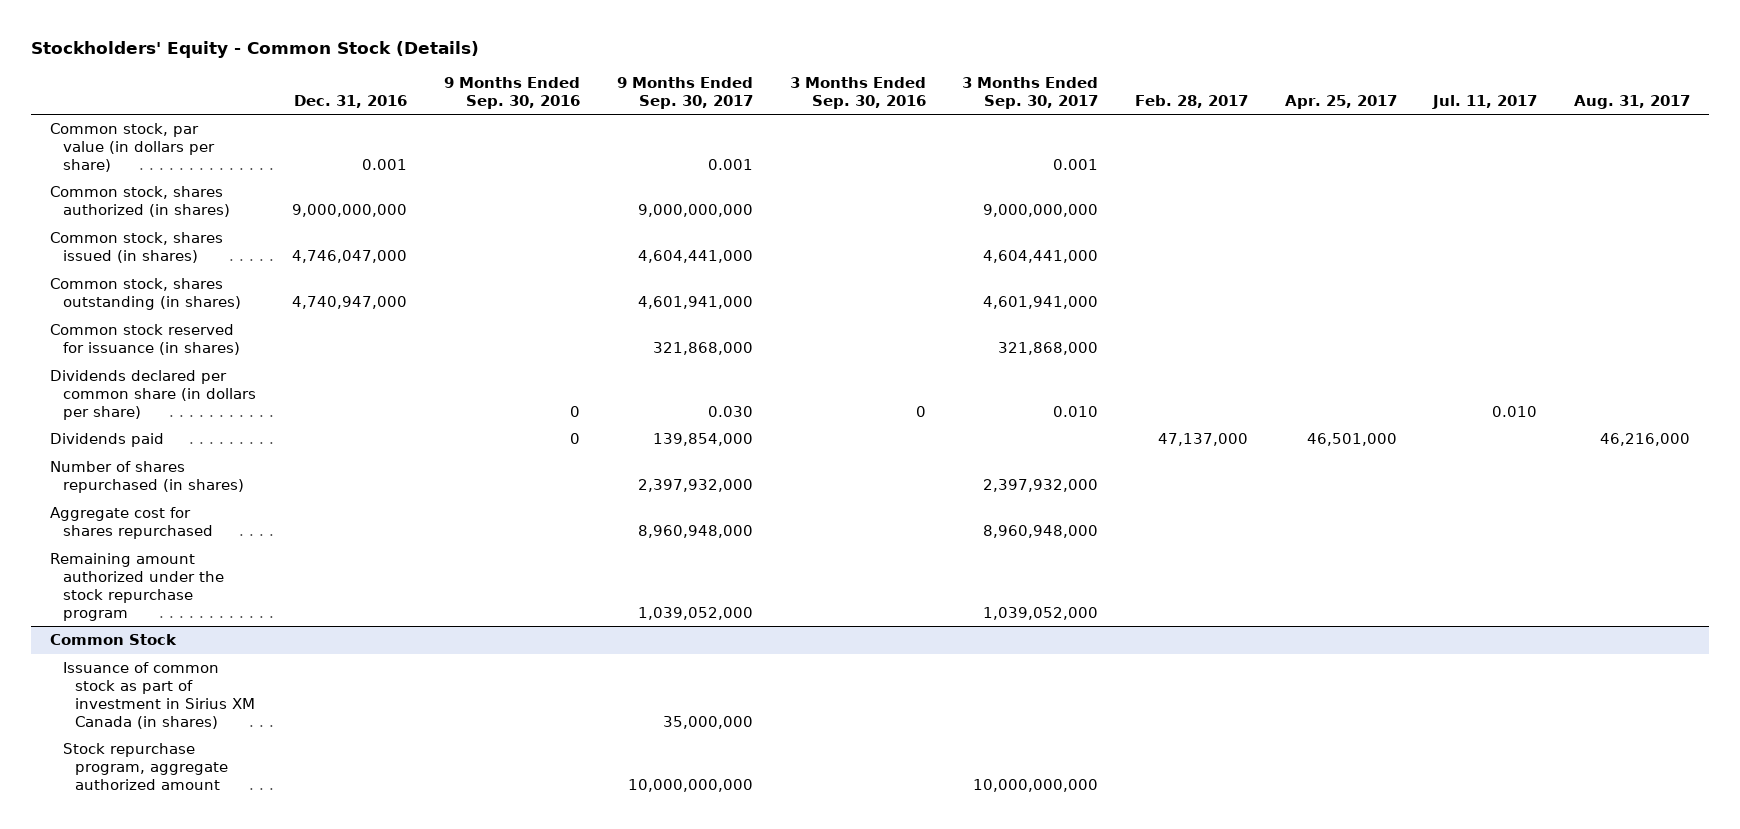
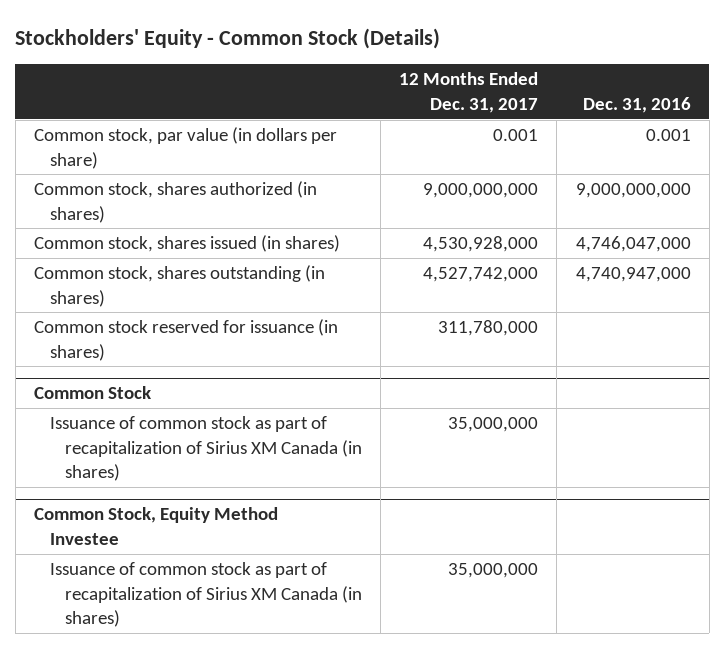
[444,76,581,109] 9 Months Ended Sep. 30, 2016 -> none
[616,76,753,109] 9 Months Ended Sep. 30, 2017 -> none
[789,76,926,109] 3 Months Ended Sep. 30, 2016 -> none
[962,76,1099,109] 3 Months Ended Sep. 30, 2017 -> none
[1134,94,1248,108] Feb. 28, 2017 -> none
[1284,94,1397,109] Apr. 25, 2017 -> none
[1432,94,1538,109] Jul. 11, 2017 -> none
[1574,94,1691,109] Aug. 31, 2017 -> none
none -> [399,72,539,114] 12 Months Ended Dec. 31, 2017
[49,370,256,420] Dividends declared per common share (in dollars per share) -> none
[49,433,164,448] Dividends paid -> none
[49,461,244,494] Number of shares repurchased (in shares) -> none
[49,507,213,540] Aggregate cost for shares repurchased -> none
[49,553,224,621] Remaining amount authorized under the stock repurchase program -> none
[62,743,229,790] Stock repurchase program, aggregate authorized amount -> none
[62,662,256,729] Issuance of common stock as part of investment in Sirius XM Canada (in shares) -> [49,416,363,482] Issuance of common stock as part of recapitalization of Sirius XM Canada (in shares)
none -> [33,507,278,546] Common Stock, Equity Method Investee
none -> [49,562,363,628] Issuance of common stock as part of recapitalization of Sirius XM Canada (in shares)

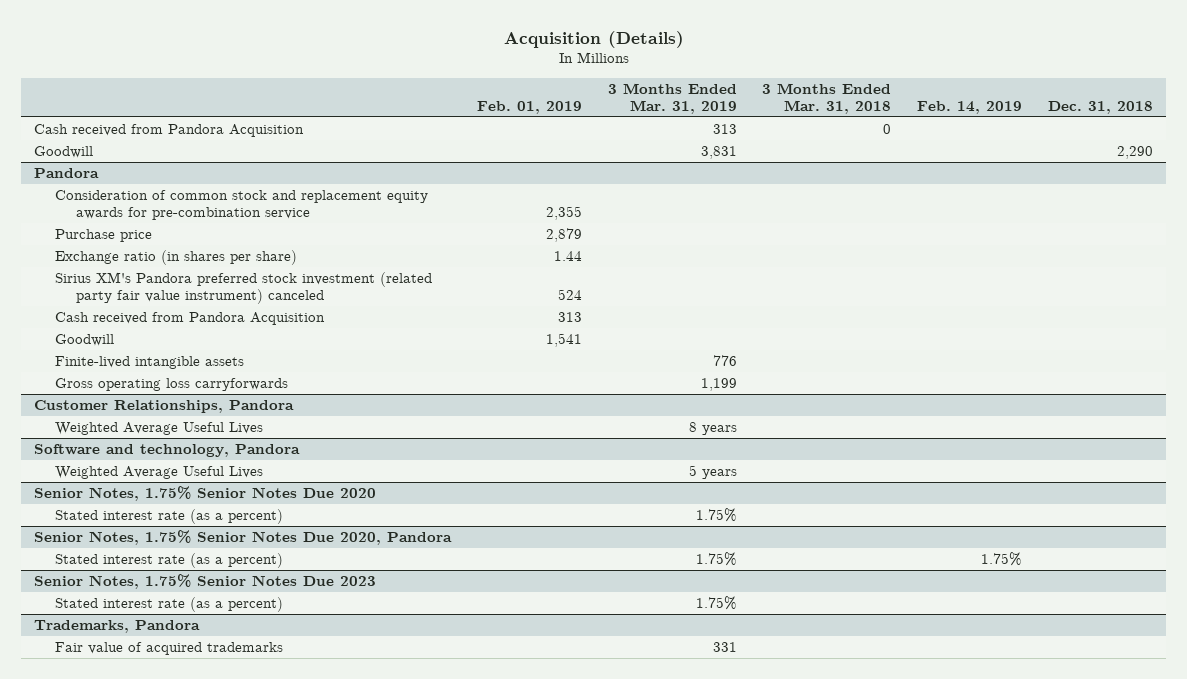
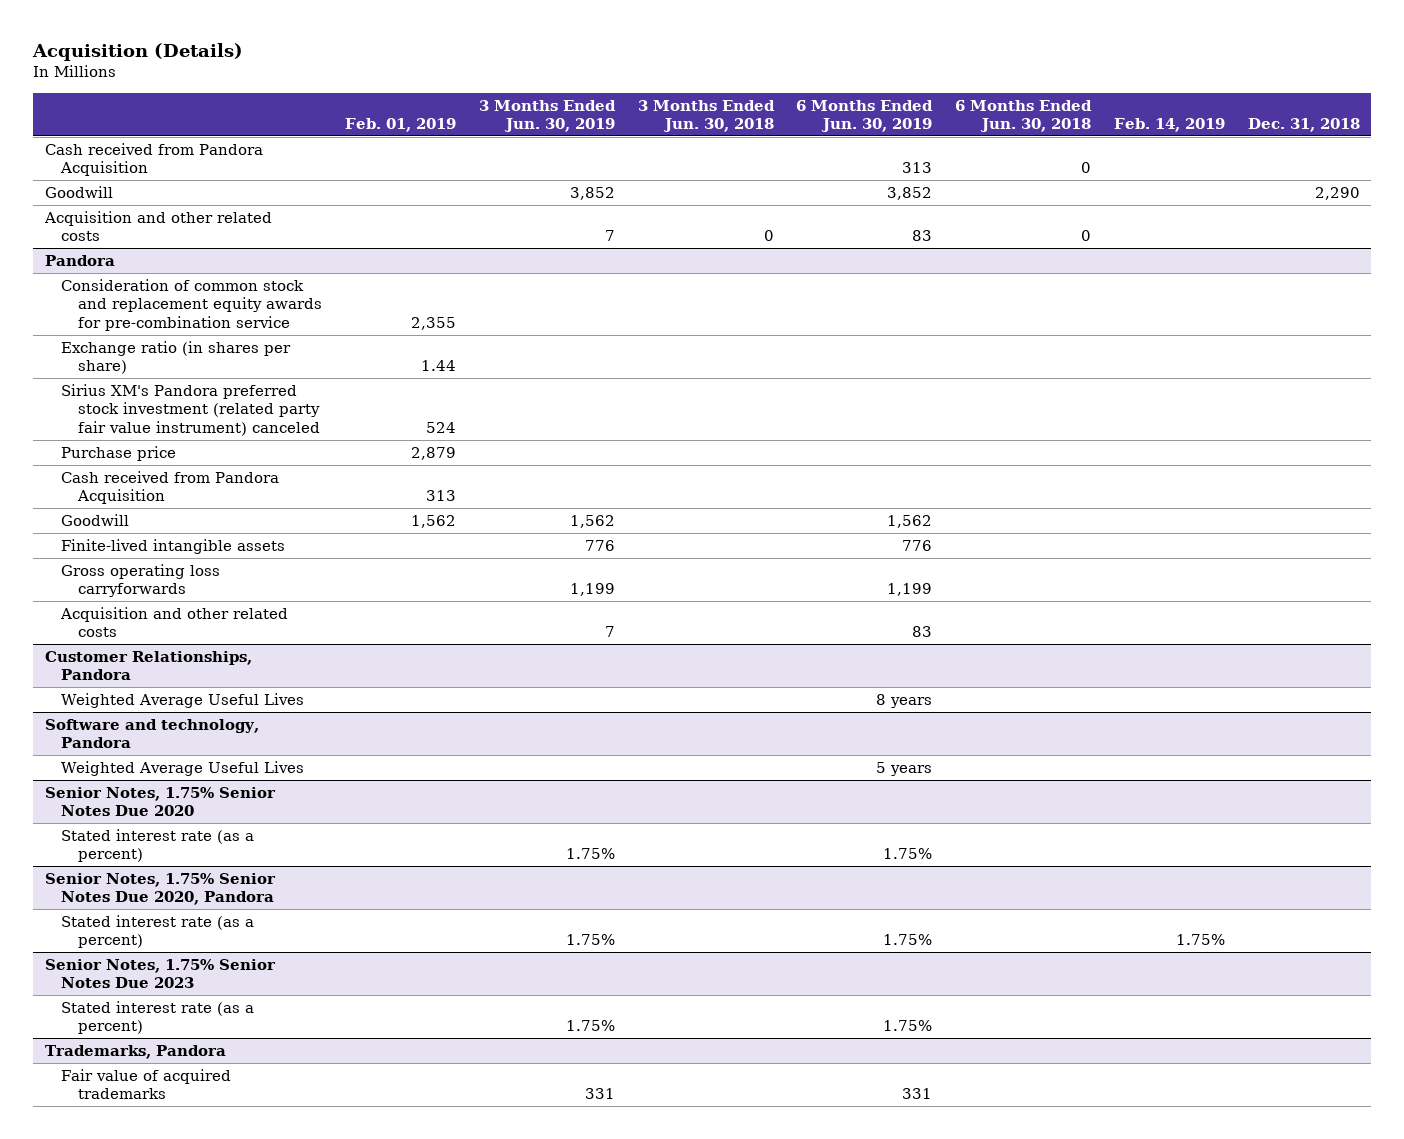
[607,82,737,115] 3 Months Ended Mar. 31, 2019 -> none
[762,82,892,115] 3 Months Ended Mar. 31, 2018 -> none
none -> [478,99,616,132] 3 Months Ended Jun. 30, 2019
none -> [637,99,775,132] 3 Months Ended Jun. 30, 2018
none -> [796,99,934,132] 6 Months Ended Jun. 30, 2019
none -> [955,99,1093,132] 6 Months Ended Jun. 30, 2018
none -> [43,211,272,242] Acquisition and other related costs
[54,228,152,242] Purchase price -> [61,446,177,462] Purchase price
[545,332,582,347] 1,541 -> [411,515,457,529] 1,562
none -> [60,607,289,638] Acquisition and other related costs

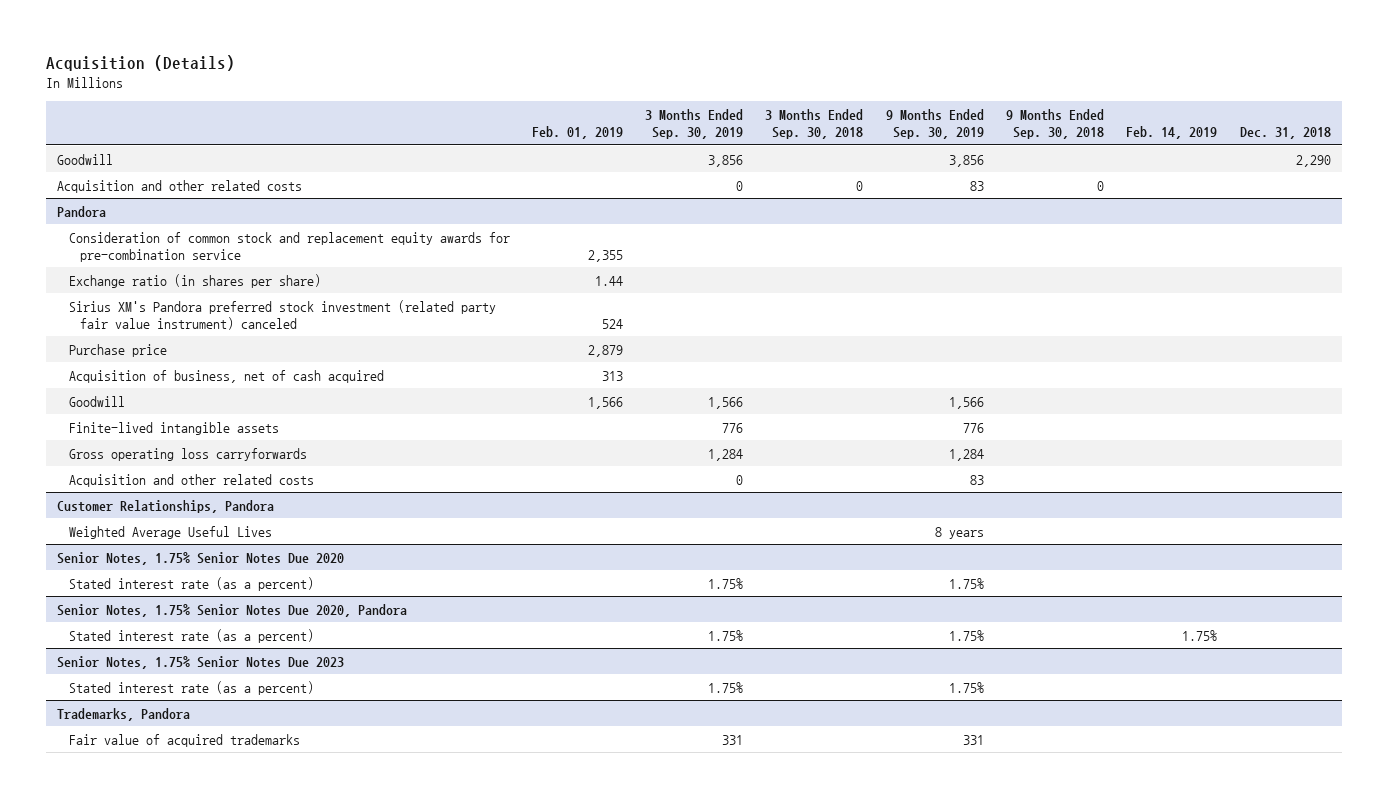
[478,99,616,132] 3 Months Ended Jun. 30, 2019 -> none
[637,99,775,132] 3 Months Ended Jun. 30, 2018 -> none
[796,99,934,132] 6 Months Ended Jun. 30, 2019 -> none
[955,99,1093,132] 6 Months Ended Jun. 30, 2018 -> none
none -> [645,109,744,140] 3 Months Ended Sep. 30, 2019
none -> [765,109,864,140] 3 Months Ended Sep. 30, 2018
none -> [885,109,984,140] 9 Months Ended Sep. 30, 2019
none -> [1006,109,1105,140] 9 Months Ended Sep. 30, 2018
[44,143,263,177] Cash received from Pandora Acquisition -> none
[61,471,280,505] Cash received from Pandora Acquisition -> [68,369,384,383] Acquisition of business, net of cash acquired
[411,515,457,529] 1,562 -> [587,396,623,409] 1,566
[44,719,259,749] Software and technology, Pandora -> none
[61,761,305,777] Weighted Average Useful Lives -> none

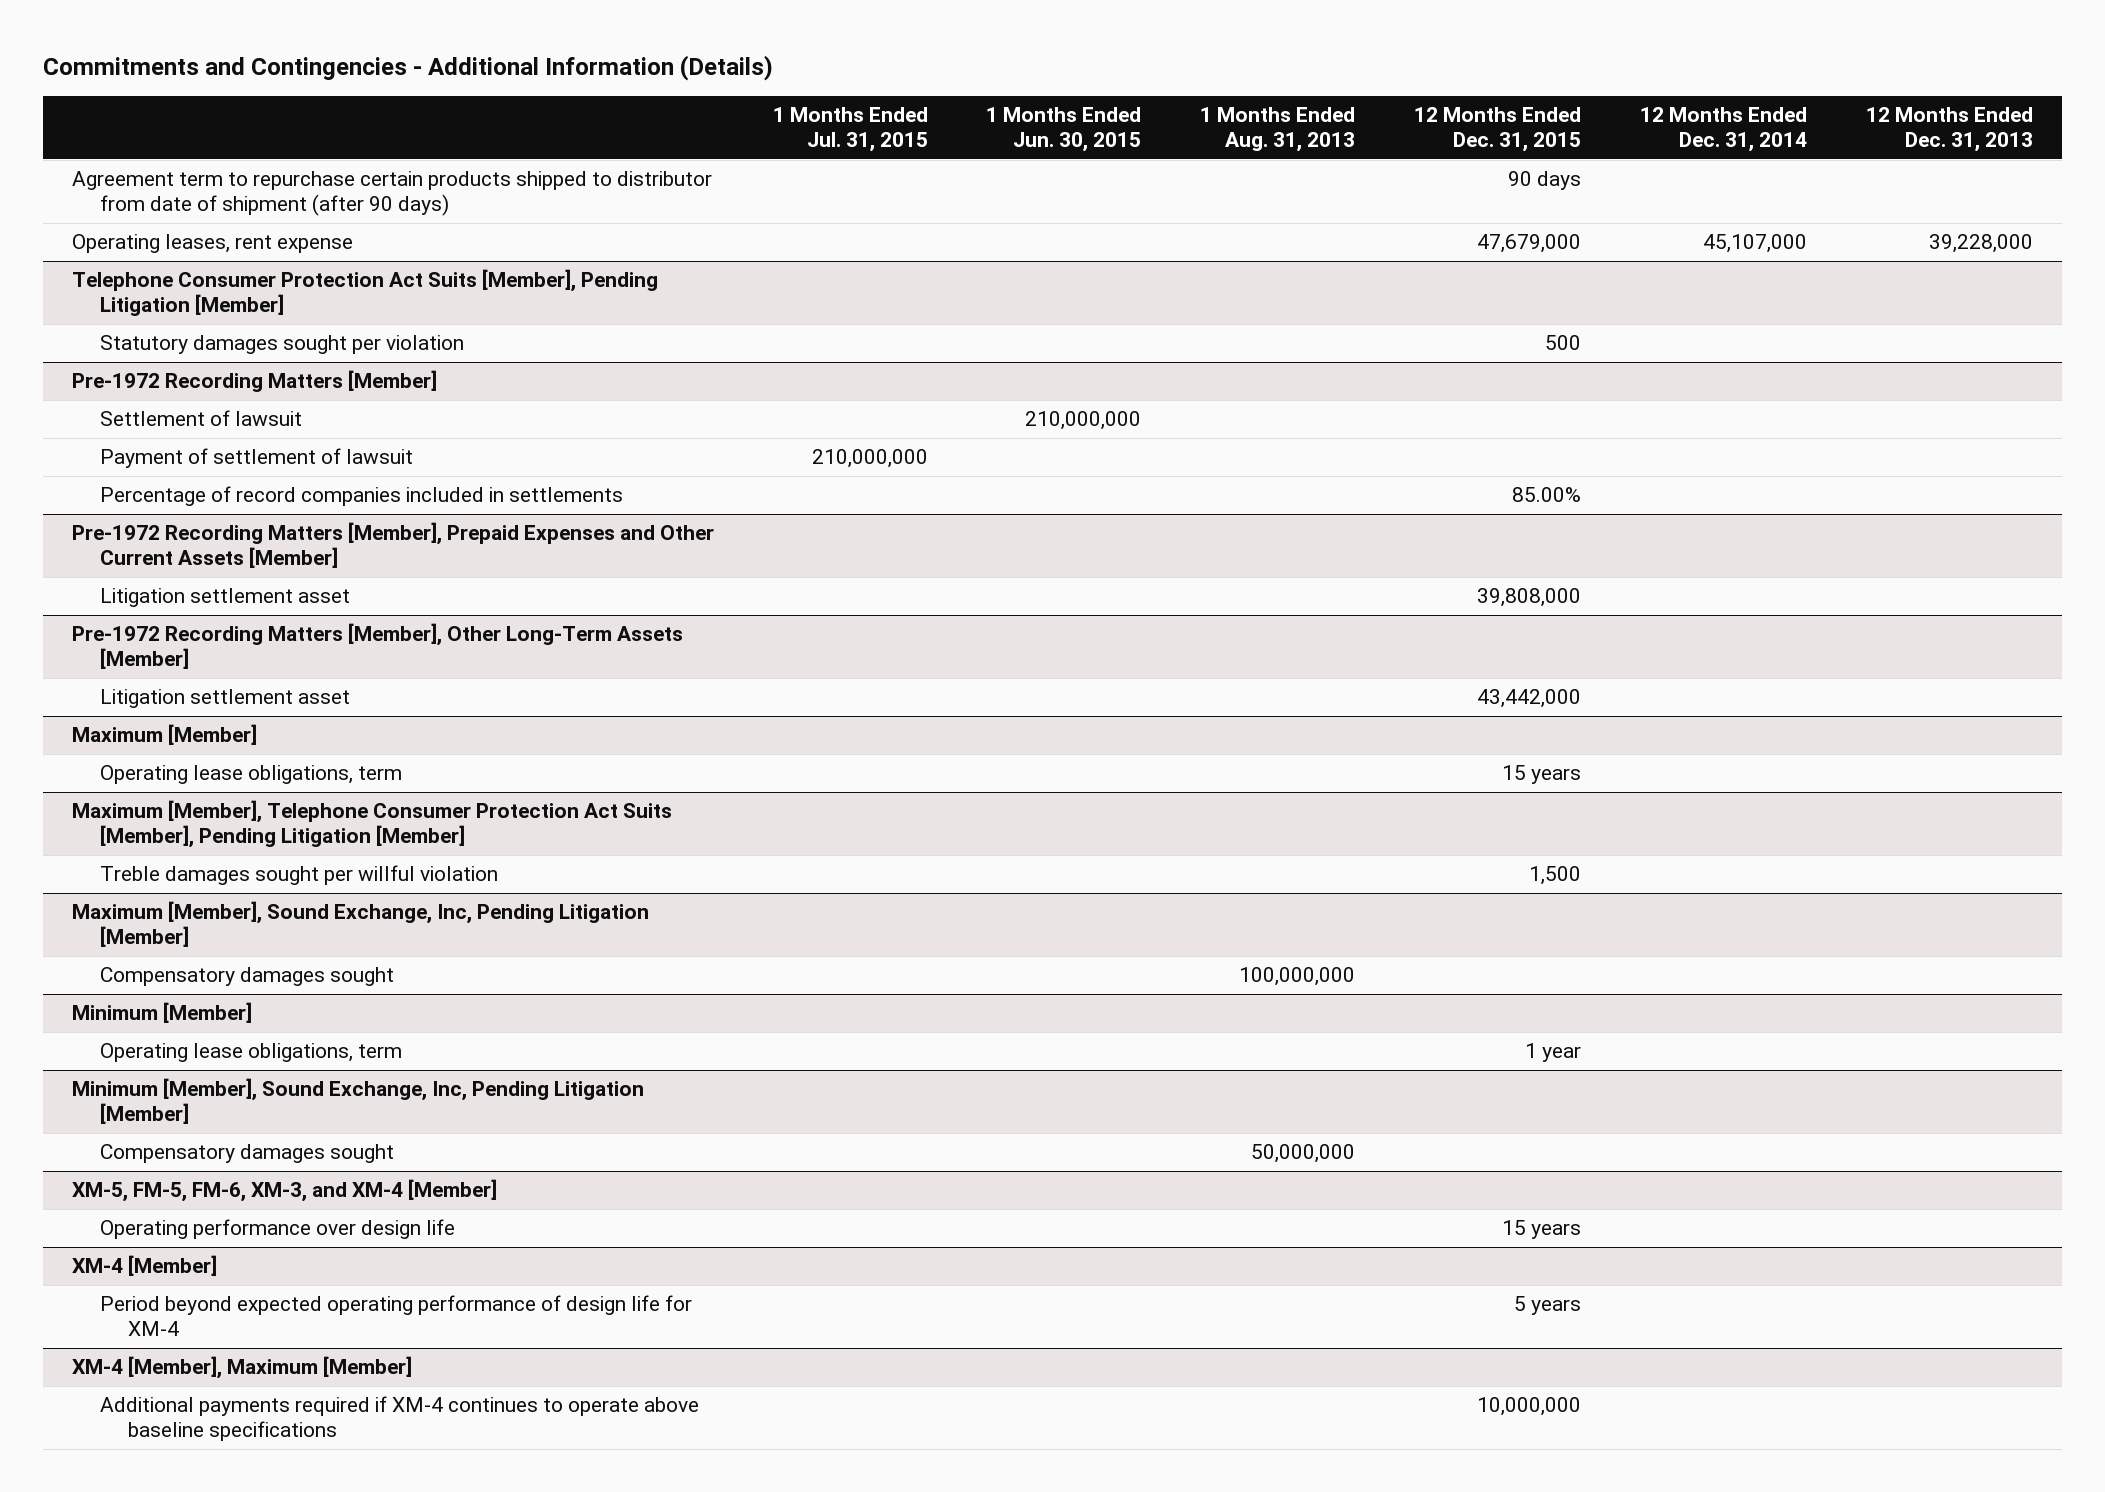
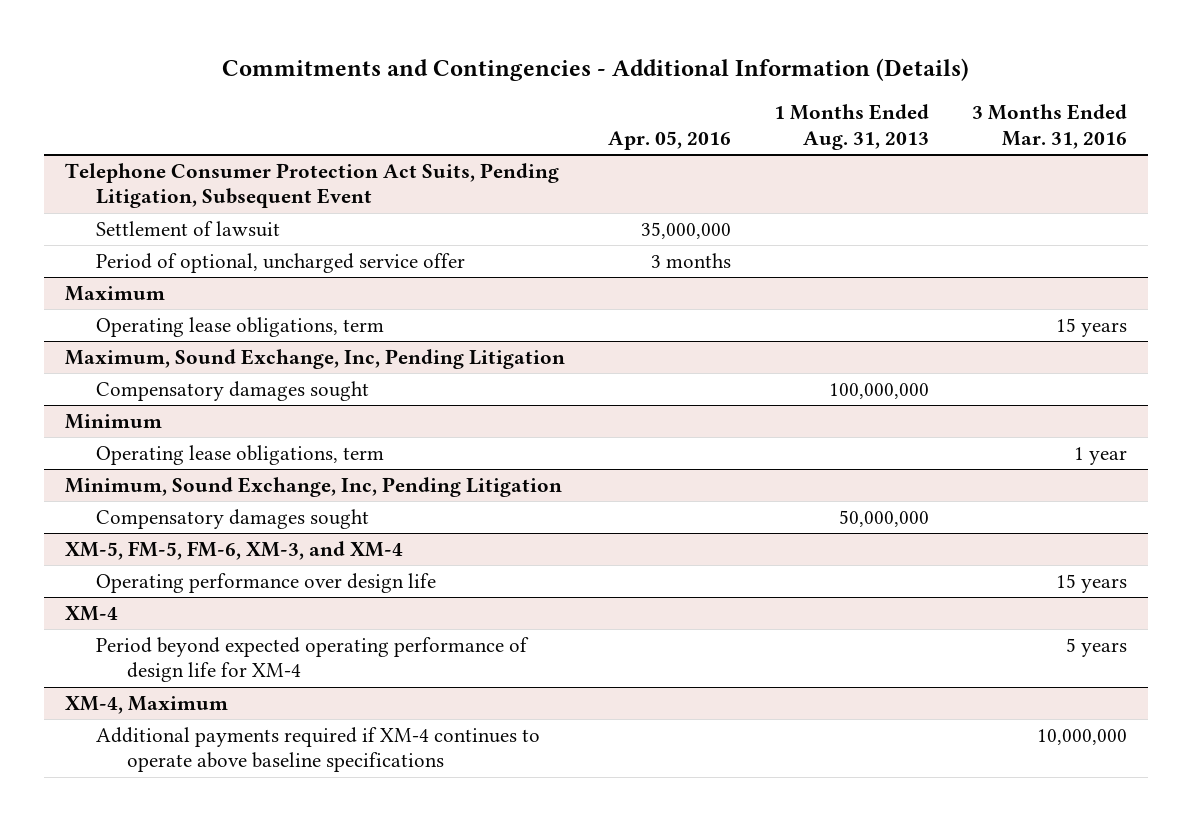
[772,107,928,153] 1 Months Ended Jul. 31, 2015 -> none
[986,107,1142,153] 1 Months Ended Jun. 30, 2015 -> none
[1414,107,1582,153] 12 Months Ended Dec. 31, 2015 -> none
[1639,107,1807,153] 12 Months Ended Dec. 31, 2014 -> none
[1865,107,2033,153] 12 Months Ended Dec. 31, 2013 -> none
none -> [607,130,731,150] Apr. 05, 2016
none -> [971,104,1127,149] 3 Months Ended Mar. 31, 2016
[71,171,712,217] Agreement term to repurchase certain products shipped to distributor from date of shipment (after 90 days) -> none
[71,234,353,254] Operating leases, rent expense -> none
[100,335,465,355] Statutory damages sought per violation -> none
[71,370,437,393] Pre-1972 Recording Matters [Member] -> none
[100,410,303,427] Settlement of lawsuit -> none
[100,448,414,469] Payment of settlement of lawsuit -> none
[100,486,624,507] Percentage of record companies included in settlements -> none
[71,522,714,569] Pre-1972 Recording Matters [Member], Prepaid Expenses and Other Current Assets [Member] -> none
[100,588,351,608] Litigation settlement asset -> none
[71,623,683,670] Pre-1972 Recording Matters [Member], Other Long-Term Assets [Member] -> none
[100,689,351,709] Litigation settlement asset -> none
[71,269,658,317] Telephone Consumer Protection Act Suits [Member], Pending Litigation [Member] -> [64,162,559,209] Telephone Consumer Protection Act Suits, Pending Litigation, Subsequent Event
none -> [95,220,280,237] Settlement of lawsuit
none -> [95,252,465,273] Period of optional, uncharged service offer
[71,724,257,746] Maximum [Member] -> [64,285,165,301] Maximum
[71,800,672,849] Maximum [Member], Telephone Consumer Protection Act Suits [Member], Pending Litigation [Member] -> none
[100,865,499,886] Treble damages sought per willful violation -> none
[71,901,649,948] Maximum [Member], Sound Exchange, Inc, Pending Litigation [Member] -> [64,348,565,369] Maximum, Sound Exchange, Inc, Pending Litigation
[71,1002,252,1024] Minimum [Member] -> [64,413,162,429] Minimum
[71,1078,644,1125] Minimum [Member], Sound Exchange, Inc, Pending Litigation [Member] -> [64,476,562,497] Minimum, Sound Exchange, Inc, Pending Litigation
[71,1179,497,1203] XM-5, FM-5, FM-6, XM-3, and XM-4 [Member] -> [64,540,403,560] XM-5, FM-5, FM-6, XM-3, and XM-4
[71,1255,217,1277] XM-4 [Member] -> [64,605,118,621] XM-4
[71,1356,412,1380] XM-4 [Member], Maximum [Member] -> [64,695,228,714] XM-4, Maximum

